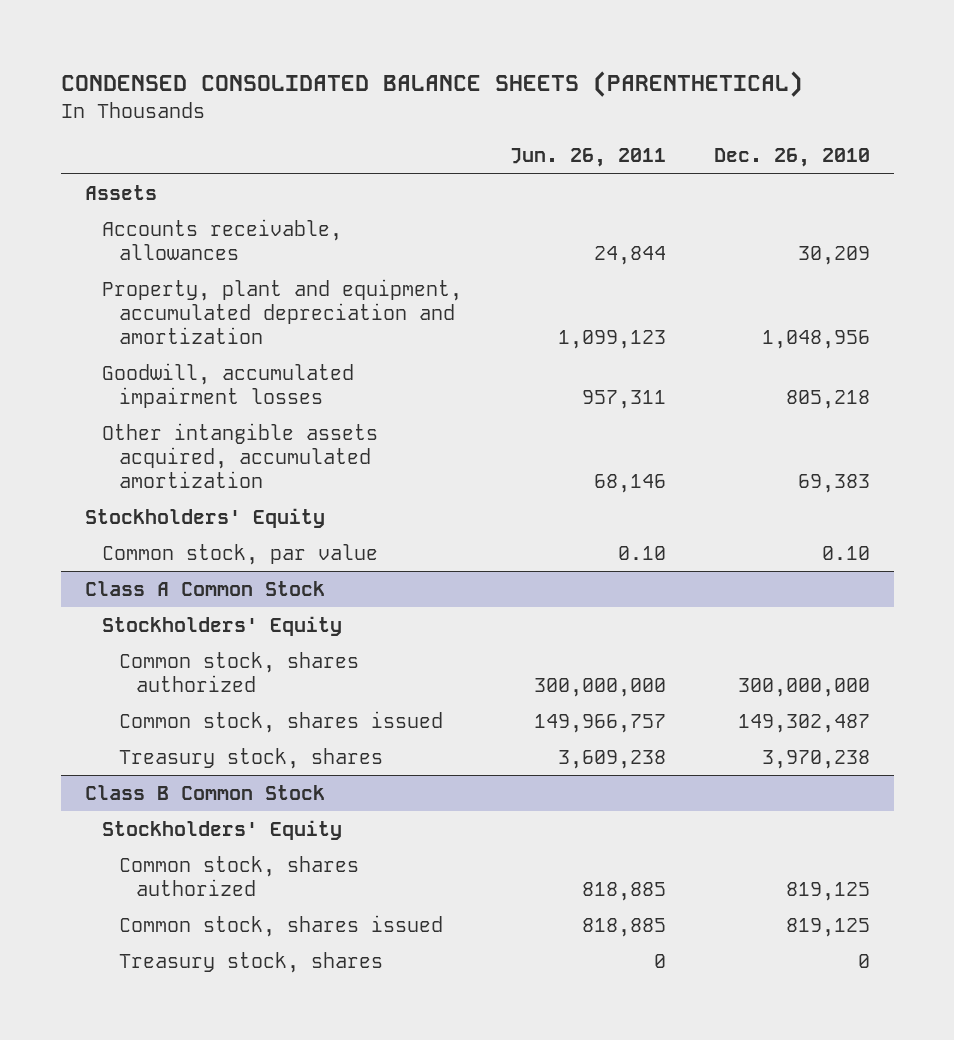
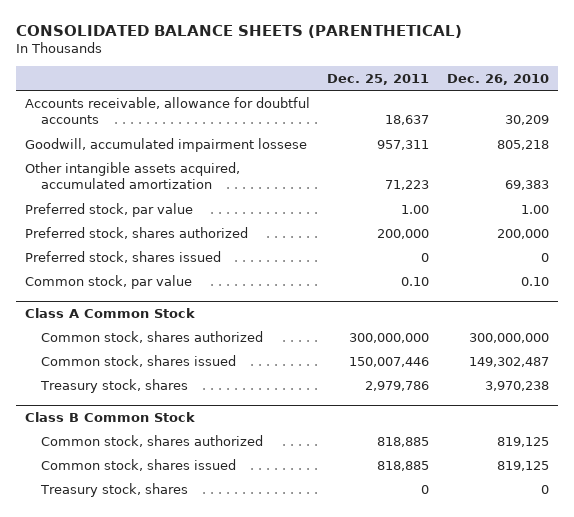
[60,71,803,98] CONDENSED CONSOLIDATED BALANCE SHEETS (PARENTHETICAL) -> [15,24,462,38] CONSOLIDATED BALANCE SHEETS (PARENTHETICAL)
[509,148,666,168] Jun. 26, 2011 -> none
none -> [327,73,430,85] Dec. 25, 2011
[84,185,157,201] Assets -> none
[101,279,462,344] Property, plant and equipment, accumulated depreciation and amortization -> none
[101,219,342,260] Accounts receivable, allowances -> [24,96,310,125] Accounts receivable, allowance for doubtful accounts
[101,363,354,408] Goodwill, accumulated impairment losses -> [24,137,307,152] Goodwill, accumulated impairment lossese
[84,508,325,529] Stockholders' Equity -> none
none -> [24,202,193,217] Preferred stock, par value
none -> [24,226,248,239] Preferred stock, shares authorized
none -> [24,250,221,263] Preferred stock, shares issued
[101,616,342,637] Stockholders' Equity -> none
[101,820,342,841] Stockholders' Equity -> none

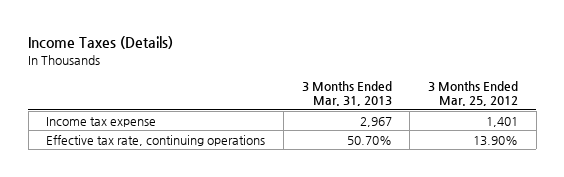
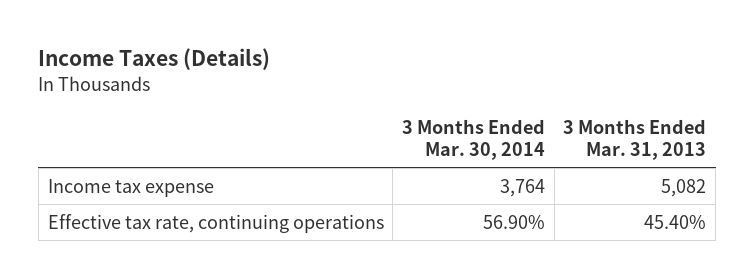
[427,80,518,107] 3 Months Ended Mar. 25, 2012 -> none
none -> [401,118,545,160] 3 Months Ended Mar. 30, 2014
[359,116,392,127] 2,967 -> [661,178,707,197] 5,082
[346,135,392,145] 50.70% -> [644,214,707,229] 45.40%

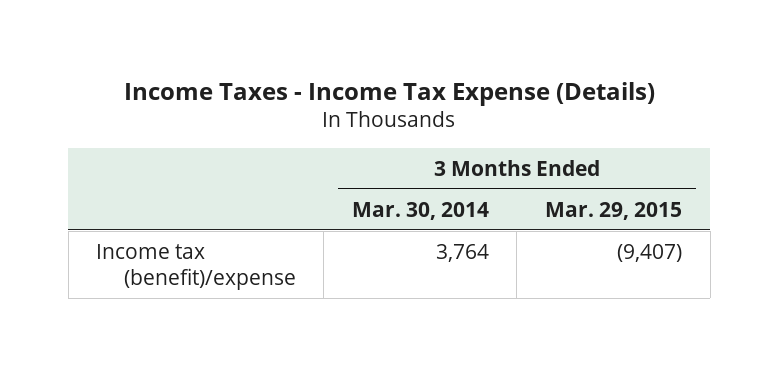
[38,48,271,71] Income Taxes (Details) -> [124,81,656,106] Income Taxes - Income Tax Expense (Details)
[563,118,707,160] 3 Months Ended Mar. 31, 2013 -> none
none -> [544,201,682,220] Mar. 29, 2015
[47,213,384,233] Effective tax rate, continuing operations -> none
[47,178,214,197] Income tax expense -> [96,243,296,291] Income tax (benefit)/expense

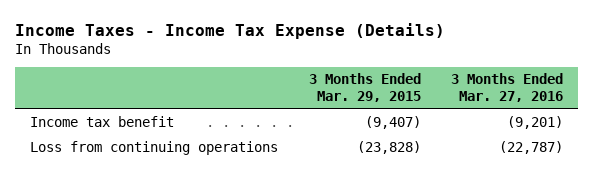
[351,201,489,220] Mar. 30, 2014 -> none
none -> [451,73,564,103] 3 Months Ended Mar. 27, 2016
[96,243,296,291] Income tax (benefit)/expense -> [30,116,175,128] Income tax benefit
none -> [30,141,279,156] Loss from continuing operations

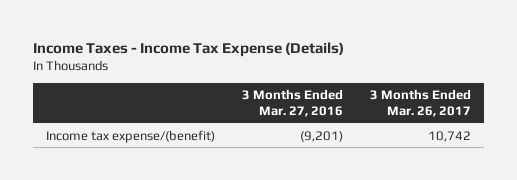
[308,73,421,103] 3 Months Ended Mar. 29, 2015 -> none
none -> [369,88,471,118] 3 Months Ended Mar. 26, 2017
[30,141,279,156] Loss from continuing operations -> none
[30,116,175,128] Income tax benefit -> [45,129,215,143] Income tax expense/(benefit)

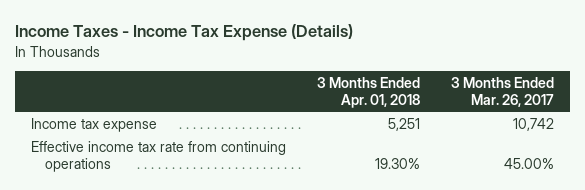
[241,88,343,118] 3 Months Ended Mar. 27, 2016 -> none
none -> [317,76,421,108] 3 Months Ended Apr. 01, 2018
[45,129,215,143] Income tax expense/(benefit) -> [30,117,157,132] Income tax expense
none -> [30,140,286,172] Effective income tax rate from continuing operations

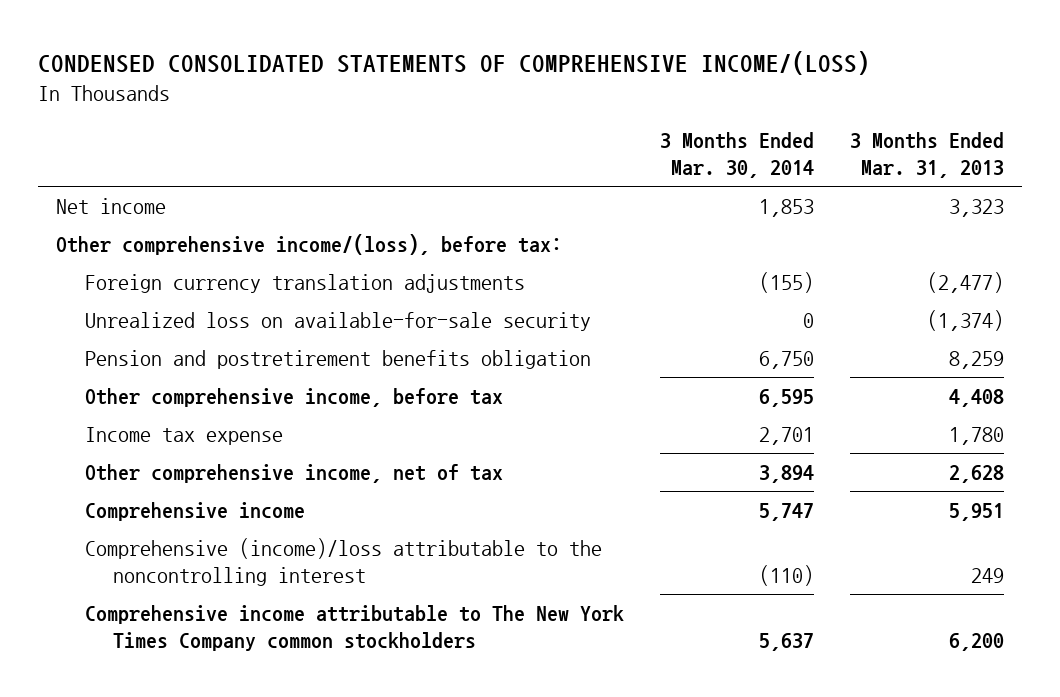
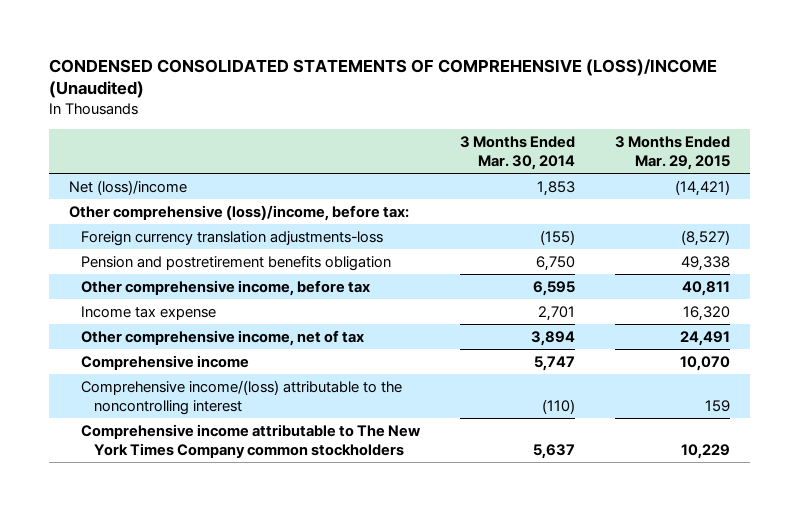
[38,51,871,76] CONDENSED CONSOLIDATED STATEMENTS OF COMPREHENSIVE INCOME/(LOSS) -> [48,58,717,99] CONDENSED CONSOLIDATED STATEMENTS OF COMPREHENSIVE (LOSS)/INCOME (Unaudited)
[849,132,1004,178] 3 Months Ended Mar. 31, 2013 -> none
none -> [615,135,731,171] 3 Months Ended Mar. 29, 2015
[84,312,591,332] Unrealized loss on available-for-sale security -> none
[56,198,167,215] Net income -> [68,179,187,195] Net (loss)/income
[56,234,563,256] Other comprehensive income/(loss), before tax: -> [68,204,409,221] Other comprehensive (loss)/income, before tax:
[84,274,525,294] Foreign currency translation adjustments -> [81,230,384,246] Foreign currency translation adjustments-loss
[84,538,602,586] Comprehensive (income)/loss attributable to the noncontrolling interest -> [81,379,403,415] Comprehensive income/(loss) attributable to the noncontrolling interest

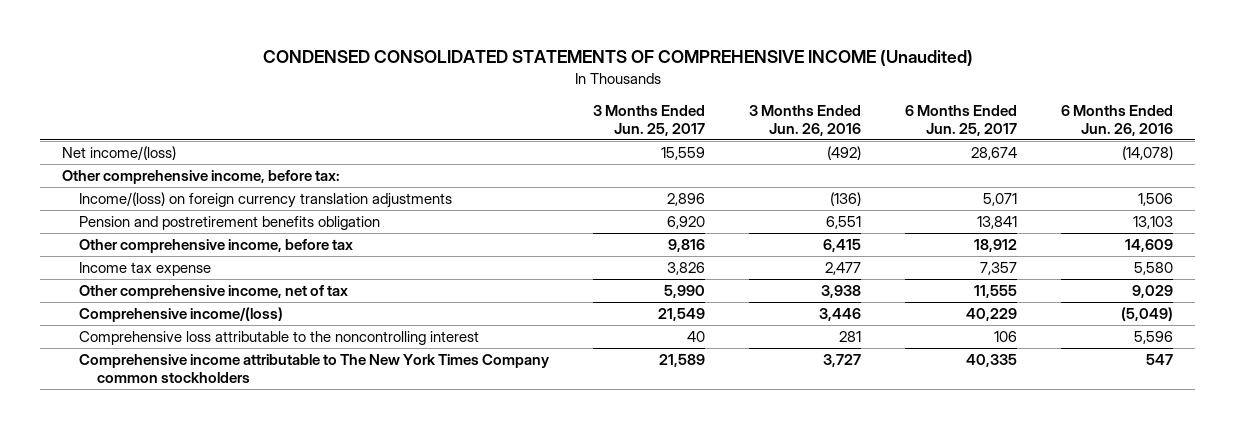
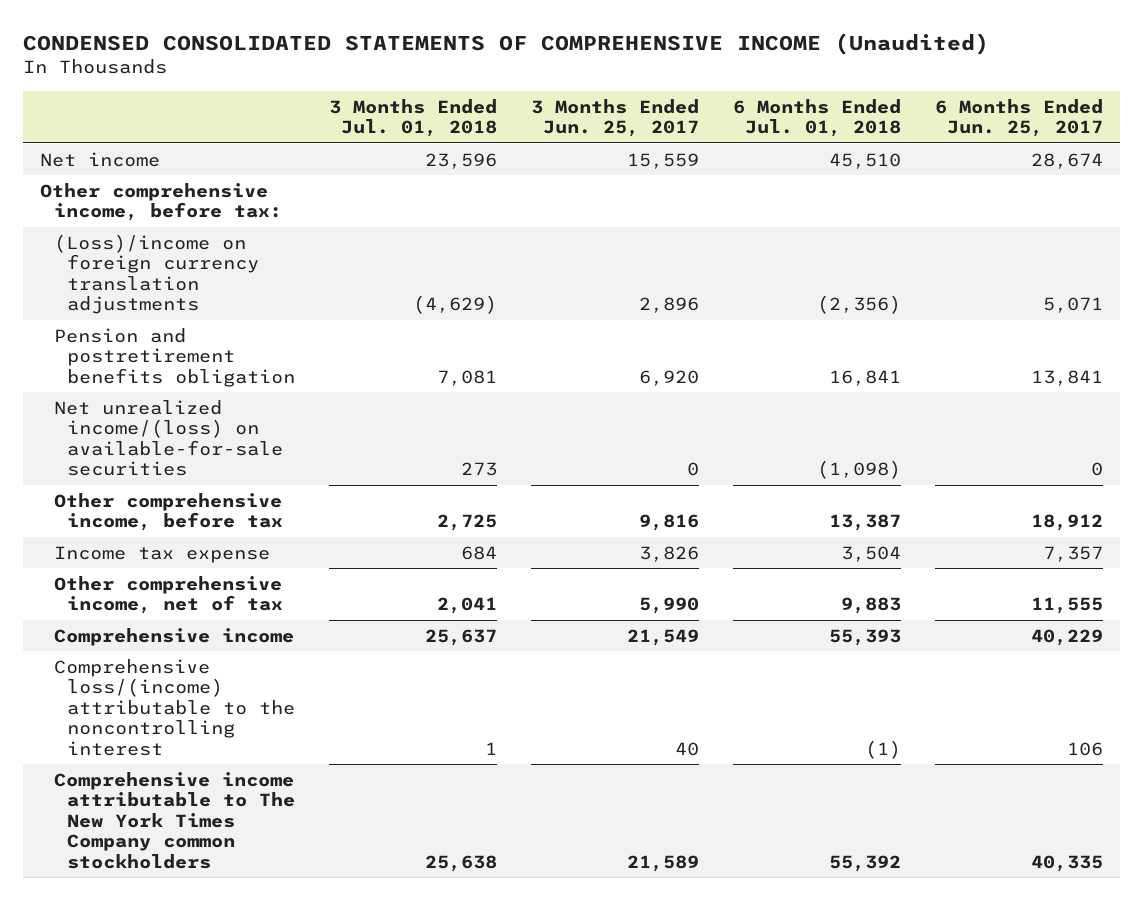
[749,104,862,136] 3 Months Ended Jun. 26, 2016 -> none
[1061,104,1174,136] 6 Months Ended Jun. 26, 2016 -> none
none -> [329,98,498,138] 3 Months Ended Jul. 01, 2018
none -> [733,98,902,138] 6 Months Ended Jul. 01, 2018
[61,145,176,160] Net income/(loss) -> [40,151,161,167] Net income
[79,191,453,208] Income/(loss) on foreign currency translation adjustments -> [53,233,260,315] (Loss)/income on foreign currency translation adjustments
none -> [53,399,284,477] Net unrealized income/(loss) on available-for-sale securities
[79,306,284,322] Comprehensive income/(loss) -> [53,627,294,646] Comprehensive income
[79,330,480,345] Comprehensive loss attributable to the noncontrolling interest -> [53,658,296,756] Comprehensive loss/(income) attributable to the noncontrolling interest

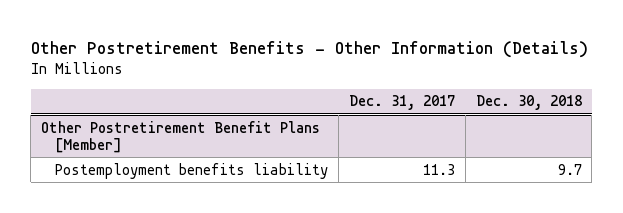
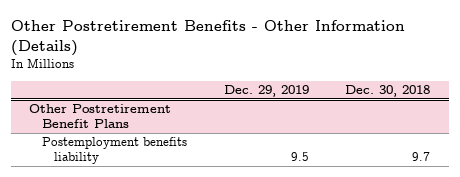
[349,95,456,111] Dec. 31, 2017 -> none
none -> [223,85,309,98] Dec. 29, 2019
[41,120,321,153] Other Postretirement Benefit Plans [Member] -> [29,104,172,129] Other Postretirement Benefit Plans

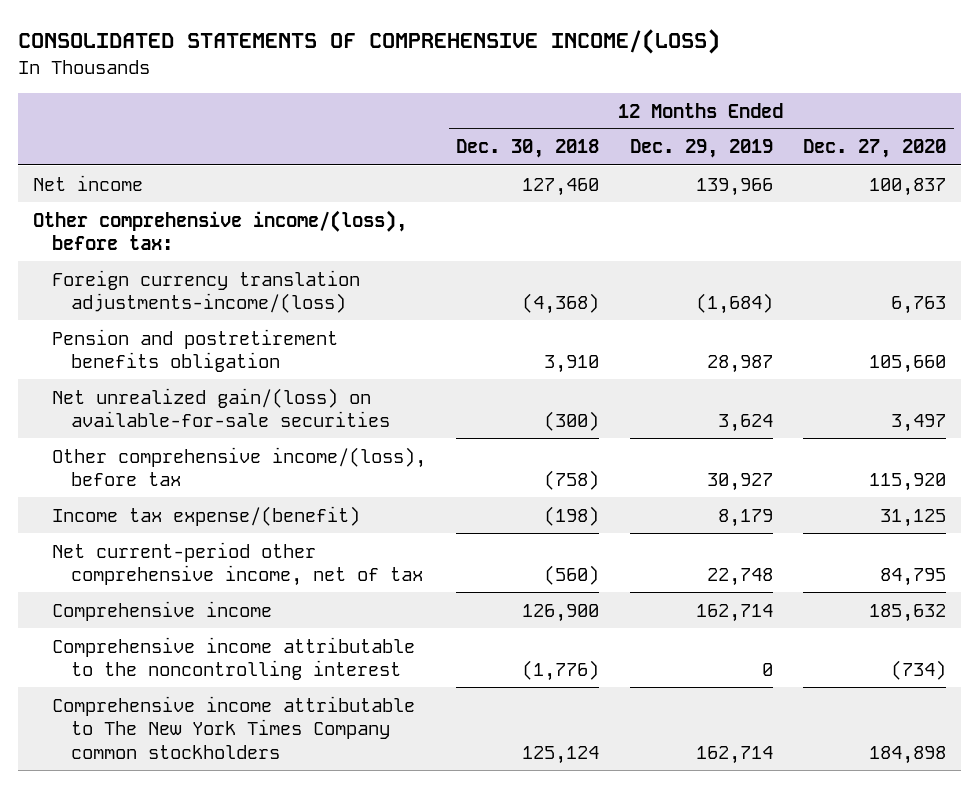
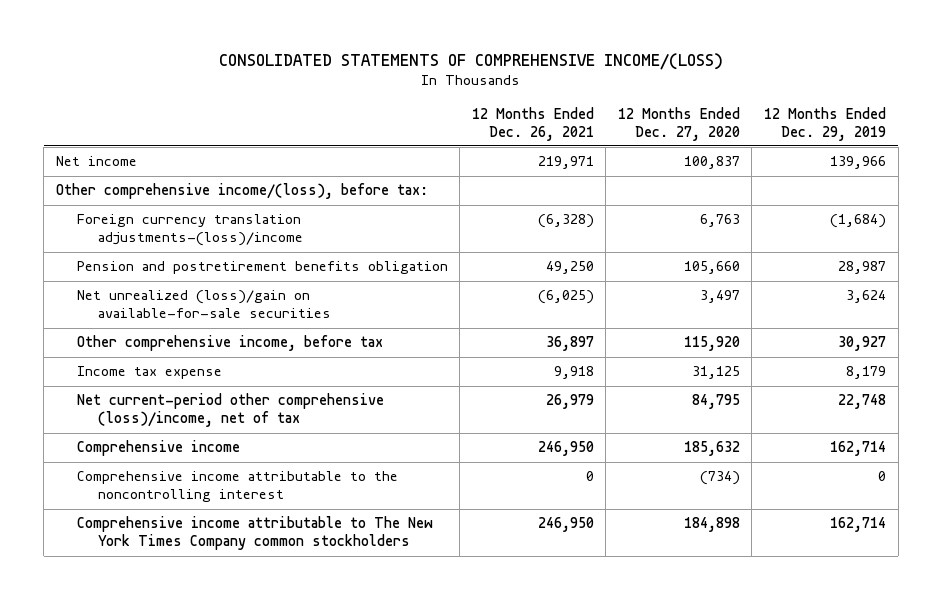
[456,139,600,159] Dec. 30, 2018 -> none
none -> [471,106,594,141] 12 Months Ended Dec. 26, 2021
[51,269,360,314] Foreign currency translation adjustments-income/(loss) -> [76,214,303,247] Foreign currency translation adjustments-(loss)/income
[51,387,390,428] Net unrealized gain/(loss) on available-for-sale securities -> [76,290,331,319] Net unrealized (loss)/gain on available-for-sale securities
[51,446,426,487] Other comprehensive income/(loss), before tax -> [76,335,383,352] Other comprehensive income, before tax
[51,505,360,526] Income tax expense/(benefit) -> [76,366,222,380] Income tax expense
[51,541,423,587] Net current-period other comprehensive income, net of tax -> [76,393,384,428] Net current-period other comprehensive (loss)/income, net of tax

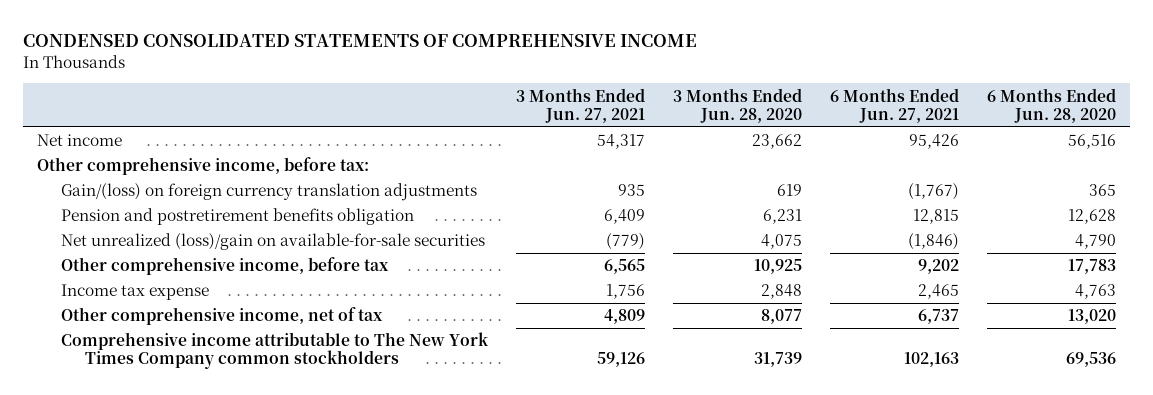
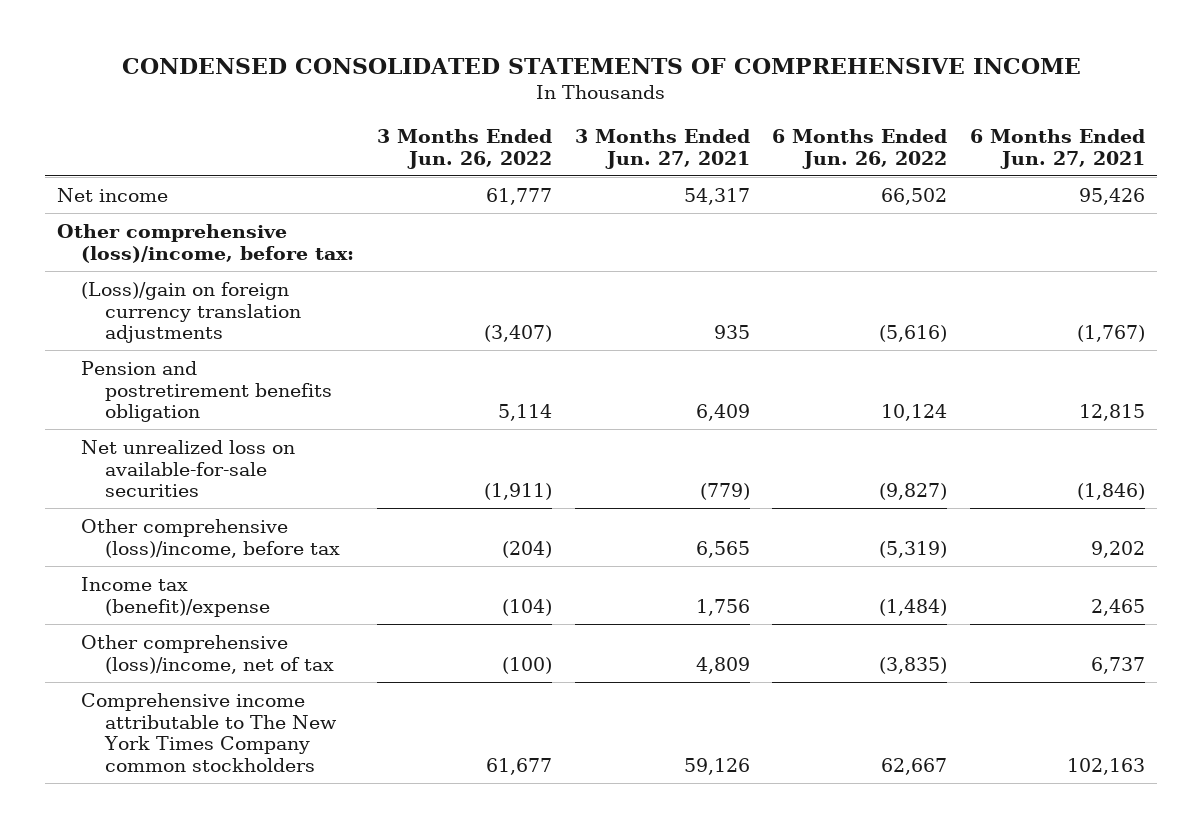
[673,87,803,123] 3 Months Ended Jun. 28, 2020 -> none
[987,87,1117,123] 6 Months Ended Jun. 28, 2020 -> none
none -> [376,128,552,169] 3 Months Ended Jun. 26, 2022
none -> [772,128,948,169] 6 Months Ended Jun. 26, 2022
[37,157,370,176] Other comprehensive income, before tax: -> [56,223,354,263] Other comprehensive (loss)/income, before tax:
[60,183,477,202] Gain/(loss) on foreign currency translation adjustments -> [80,281,301,344] (Loss)/gain on foreign currency translation adjustments
[60,233,485,251] Net unrealized (loss)/gain on available-for-sale securities -> [80,439,295,498] Net unrealized loss on available-for-sale securities
[60,257,389,276] Other comprehensive income, before tax -> [80,518,340,558] Other comprehensive (loss)/income, before tax
[60,284,209,301] Income tax expense -> [80,576,270,617] Income tax (benefit)/expense
[60,307,383,326] Other comprehensive income, net of tax -> [80,634,334,674] Other comprehensive (loss)/income, net of tax

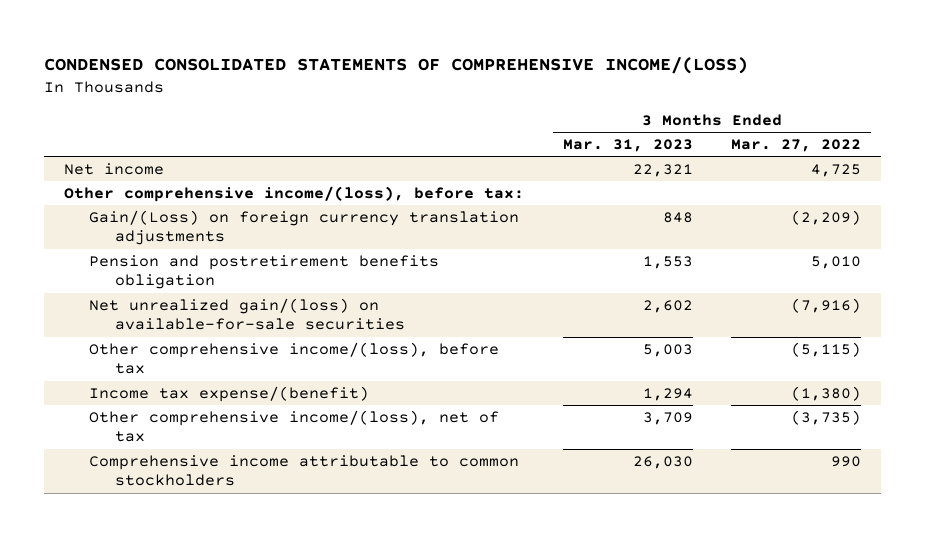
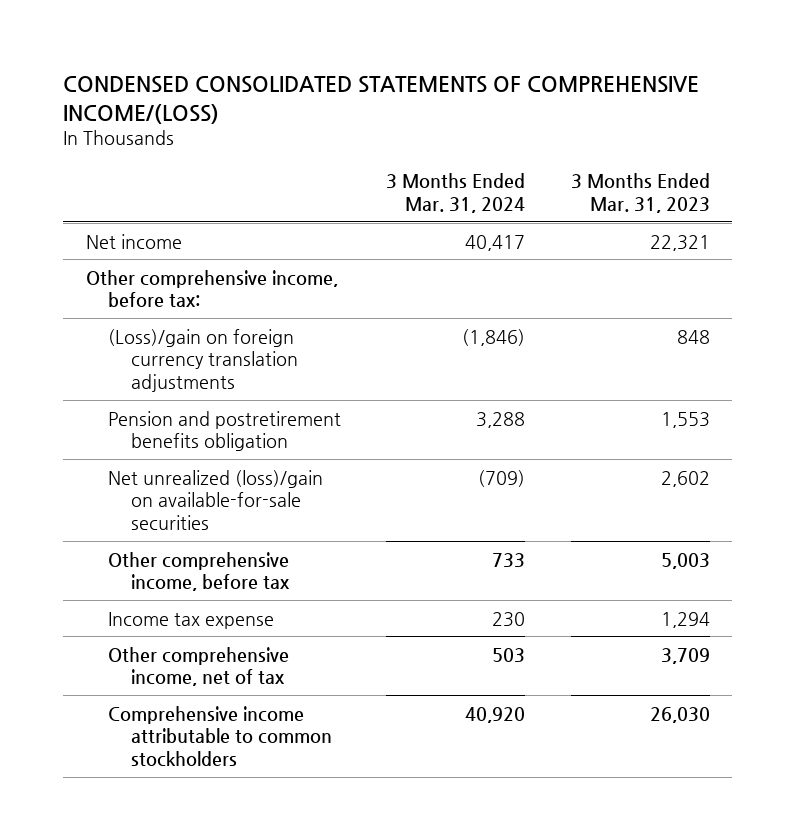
[731,139,862,153] Mar. 27, 2022 -> none
none -> [386,173,526,213] 3 Months Ended Mar. 31, 2024
[63,185,524,202] Other comprehensive income/(loss), before tax: -> [85,269,338,308] Other comprehensive income, before tax:
[89,209,520,246] Gain/(Loss) on foreign currency translation adjustments -> [108,328,299,393] (Loss)/gain on foreign currency translation adjustments
[89,297,405,331] Net unrealized gain/(loss) on available-for-sale securities -> [108,469,324,531] Net unrealized (loss)/gain on available-for-sale securities
[89,341,500,375] Other comprehensive income/(loss), before tax -> [108,551,291,592] Other comprehensive income, before tax
[89,385,370,402] Income tax expense/(benefit) -> [108,611,275,629] Income tax expense
[89,409,500,443] Other comprehensive income/(loss), net of tax -> [108,646,290,687] Other comprehensive income, net of tax

